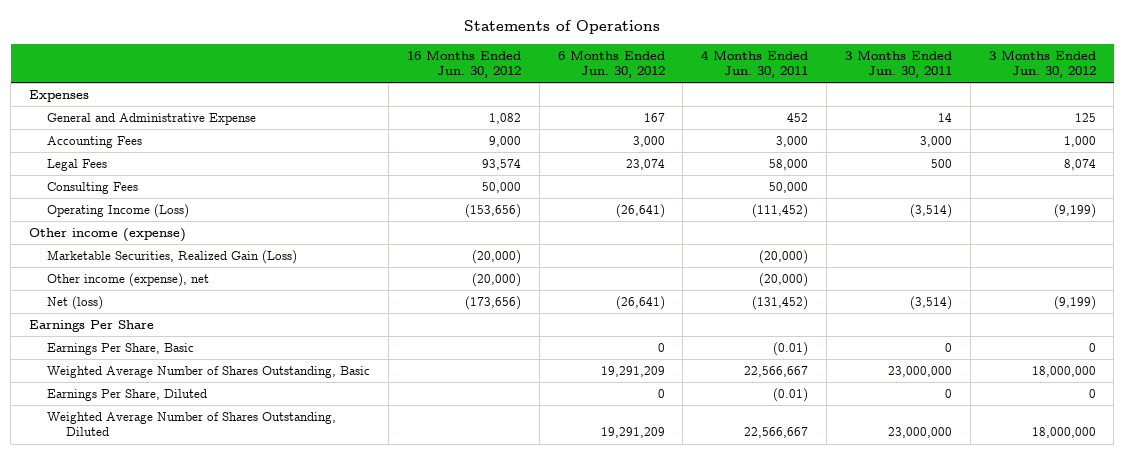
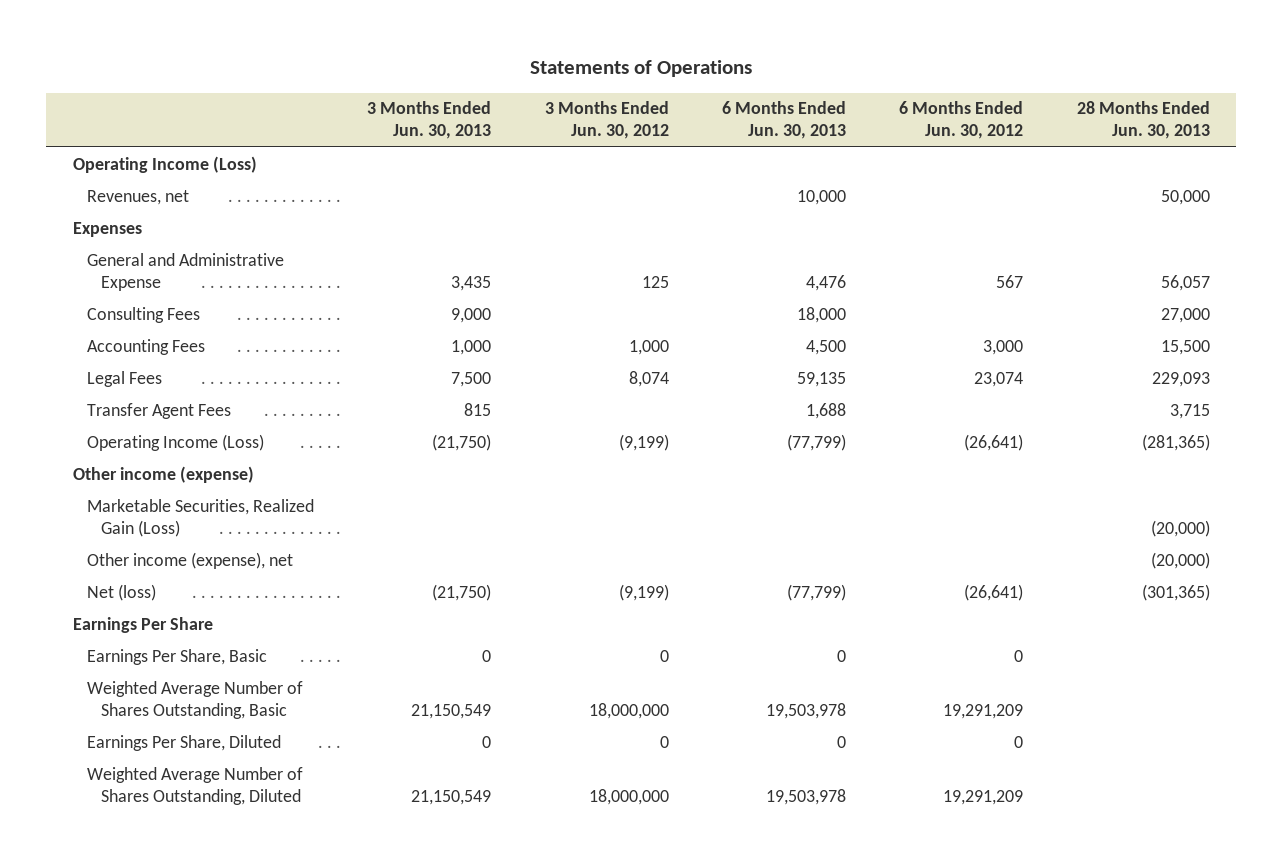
[406,49,521,79] 16 Months Ended Jun. 30, 2012 -> none
[701,49,809,79] 4 Months Ended Jun. 30, 2011 -> none
[844,49,952,79] 3 Months Ended Jun. 30, 2011 -> none
none -> [367,101,492,140] 3 Months Ended Jun. 30, 2013
none -> [721,101,846,140] 6 Months Ended Jun. 30, 2013
none -> [1076,101,1210,140] 28 Months Ended Jun. 30, 2013
none -> [72,155,257,173] Operating Income (Loss)
none -> [87,189,190,205] Revenues, net
[643,113,665,123] 167 -> [996,274,1024,288] 567
[47,182,139,195] Consulting Fees -> [87,306,201,323] Consulting Fees
none -> [87,402,232,419] Transfer Agent Fees

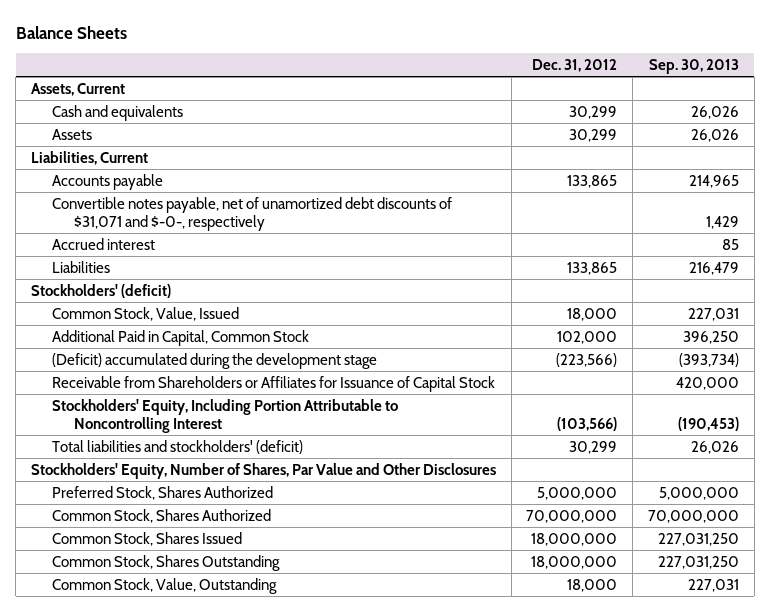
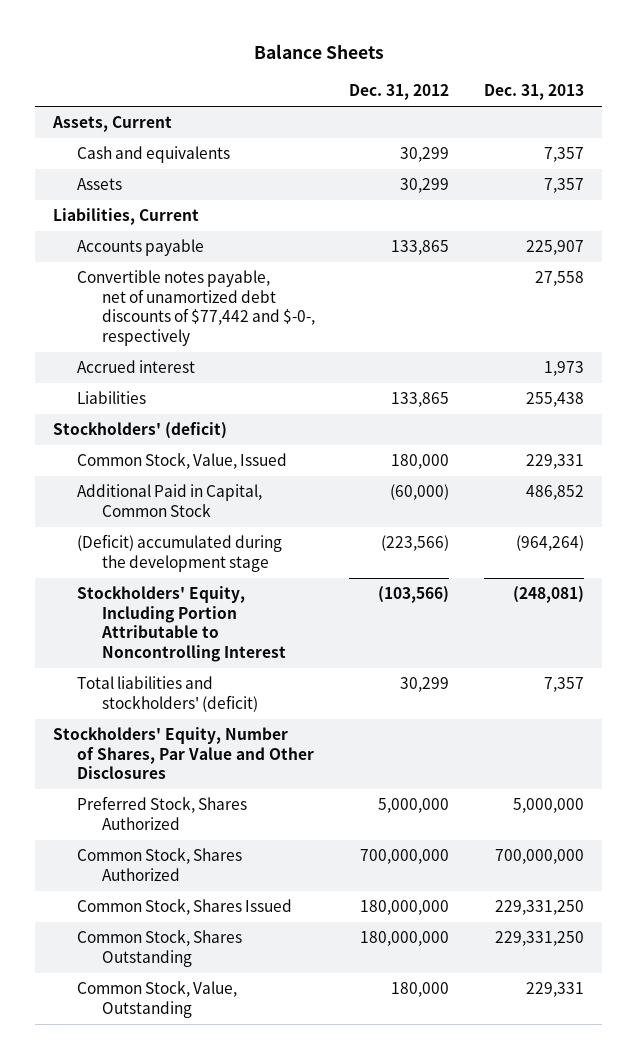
[648,59,739,75] Sep. 30, 2013 -> none
none -> [484,83,585,100] Dec. 31, 2013
[52,196,453,232] Convertible notes payable, net of unamortized debt discounts of $31,071 and $-0-, respectively -> [77,270,315,346] Convertible notes payable, net of unamortized debt discounts of $77,442 and $-0-, respectively
[567,307,618,321] 18,000 -> [391,454,450,470] 180,000
[557,330,618,344] 102,000 -> [390,484,450,501] (60,000)
[52,375,496,392] Receivable from Shareholders or Affiliates for Issuance of Capital Stock -> none
[526,509,618,523] 70,000,000 -> [360,849,450,865] 700,000,000
[531,532,618,546] 18,000,000 -> [360,900,450,916] 180,000,000
[531,555,618,569] 18,000,000 -> [360,931,450,947] 180,000,000
[567,578,618,592] 18,000 -> [391,982,450,998] 180,000

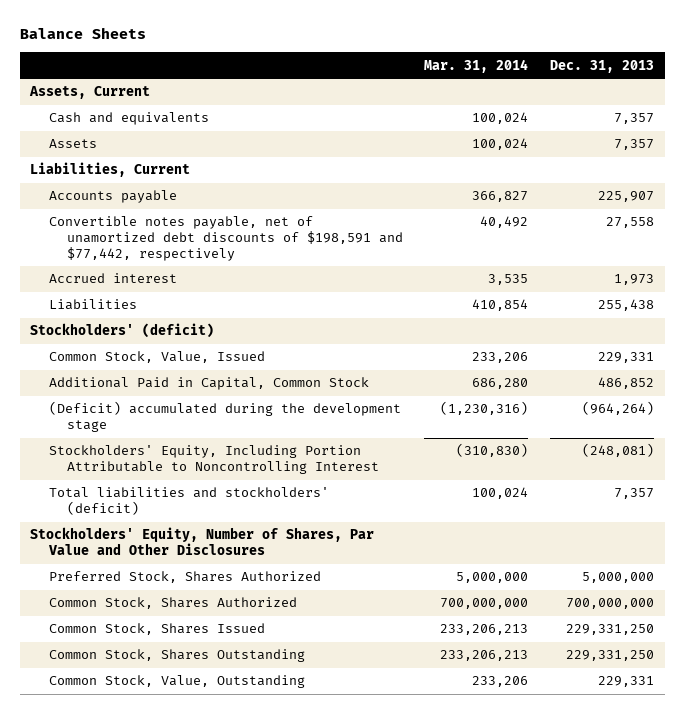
[349,83,450,100] Dec. 31, 2012 -> none
none -> [424,58,529,73] Mar. 31, 2014
[77,270,315,346] Convertible notes payable, net of unamortized debt discounts of $77,442 and $-0-, respectively -> [48,216,403,261] Convertible notes payable, net of unamortized debt discounts of $198,591 and $77,442, respectively

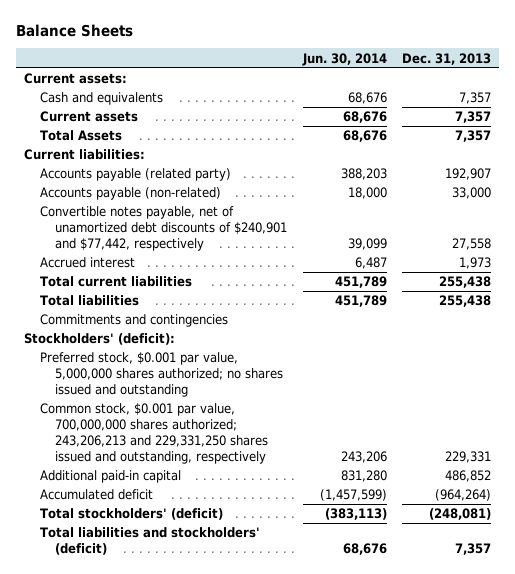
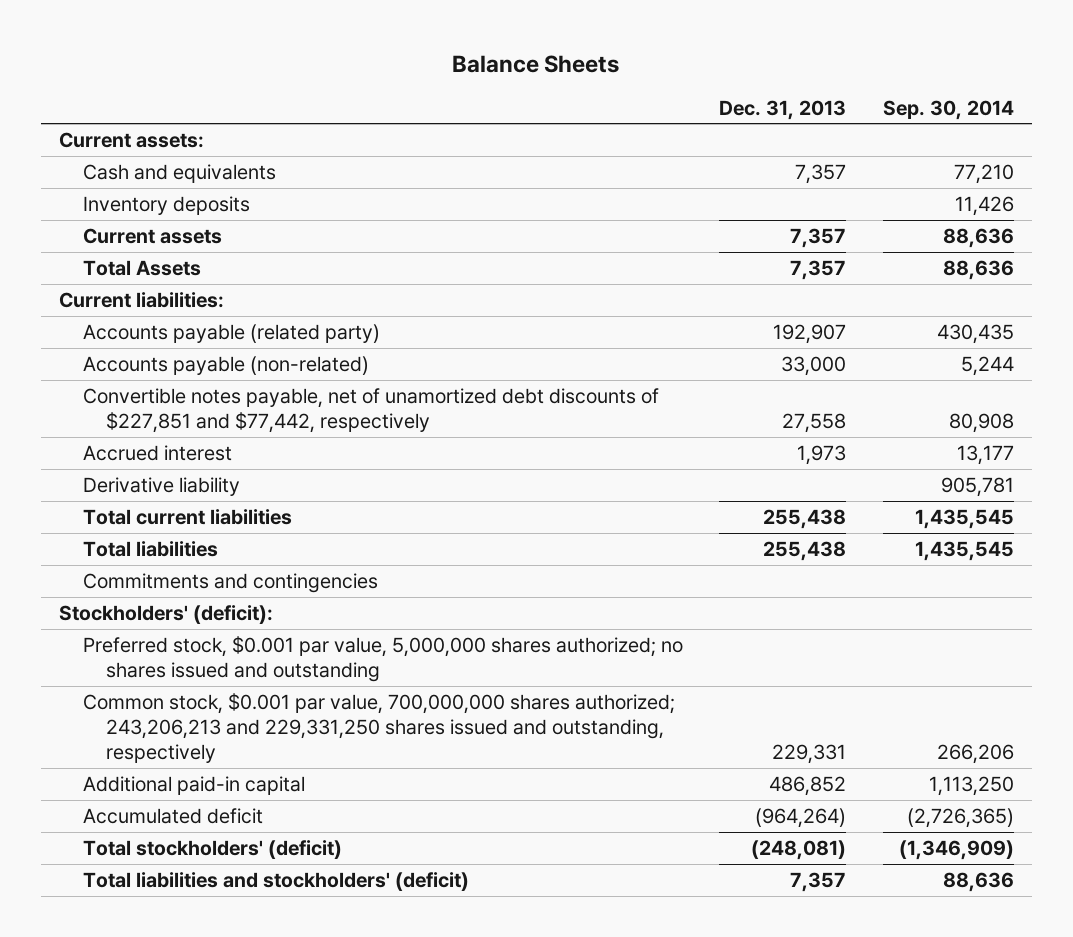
[301,52,387,66] Jun. 30, 2014 -> none
none -> [882,99,1014,120] Sep. 30, 2014
none -> [82,195,250,215] Inventory deposits
[39,206,288,251] Convertible notes payable, net of unamortized debt discounts of $240,901 and $77,442, respectively -> [82,387,659,433] Convertible notes payable, net of unamortized debt discounts of $227,851 and $77,442, respectively
none -> [82,476,240,496] Derivative liability

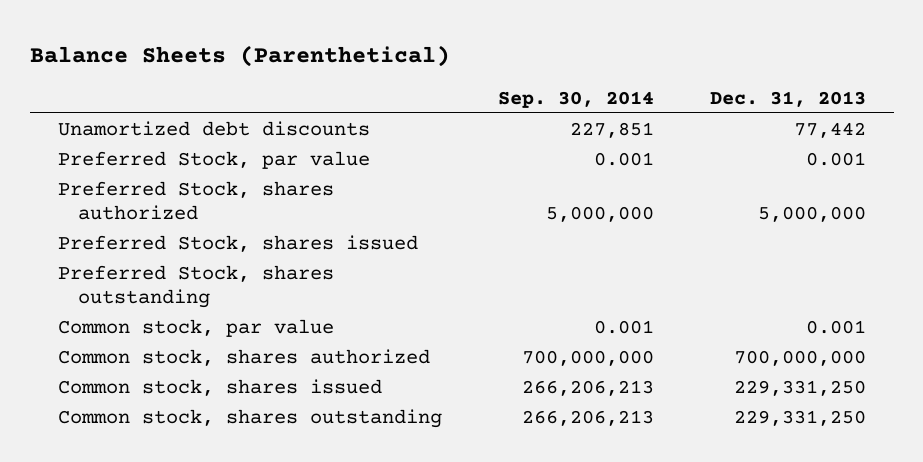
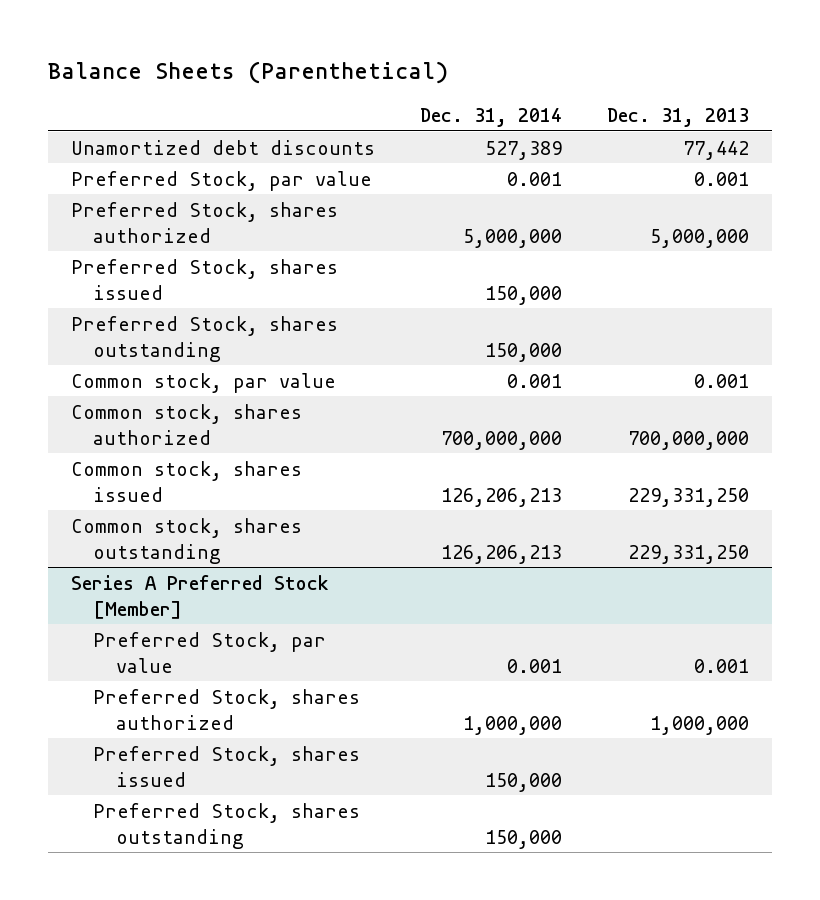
[497,90,654,108] Sep. 30, 2014 -> none
none -> [419,108,562,128] Dec. 31, 2014
none -> [70,574,329,619] Series A Preferred Stock [Member]
none -> [93,631,327,673] Preferred Stock, par value
none -> [93,688,361,730] Preferred Stock, shares authorized
none -> [93,745,361,787] Preferred Stock, shares issued
none -> [93,802,361,849] Preferred Stock, shares outstanding

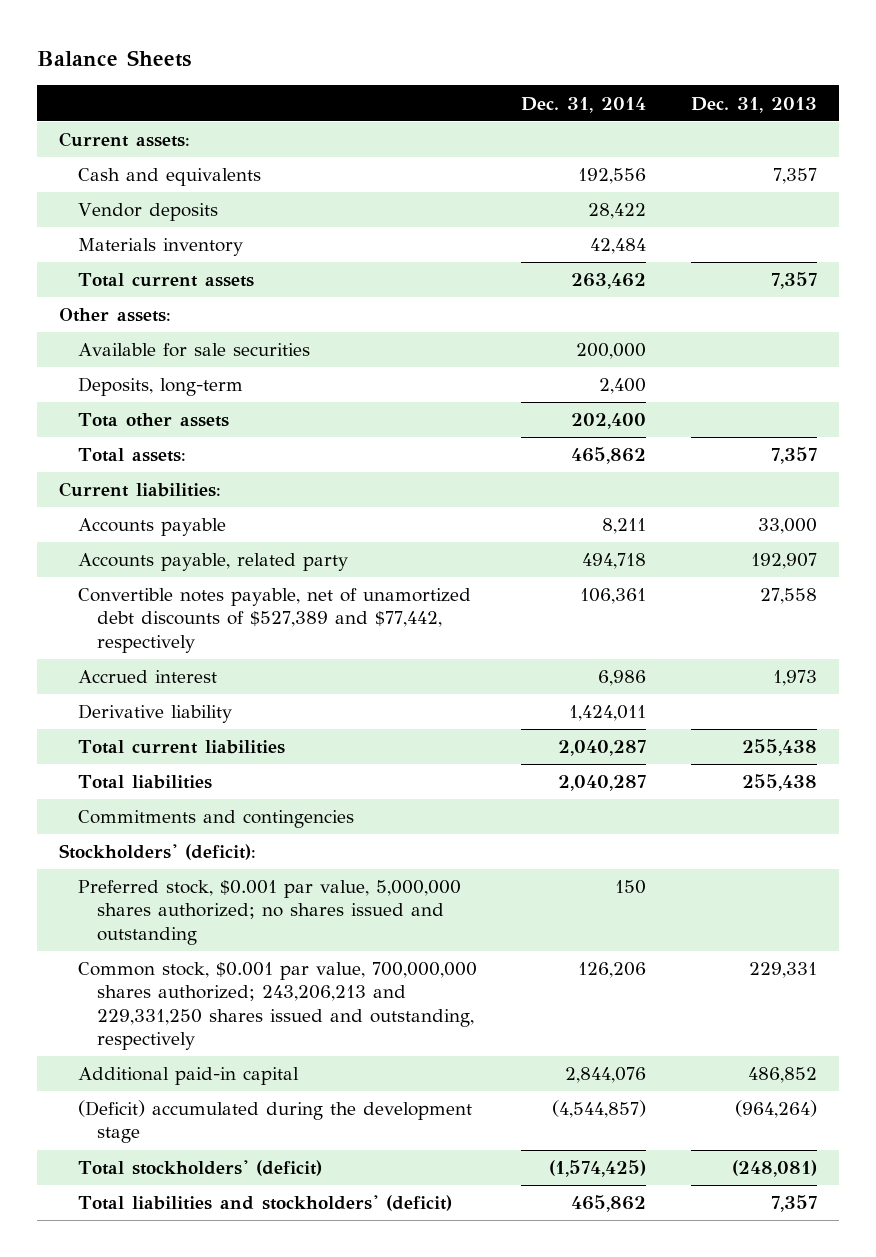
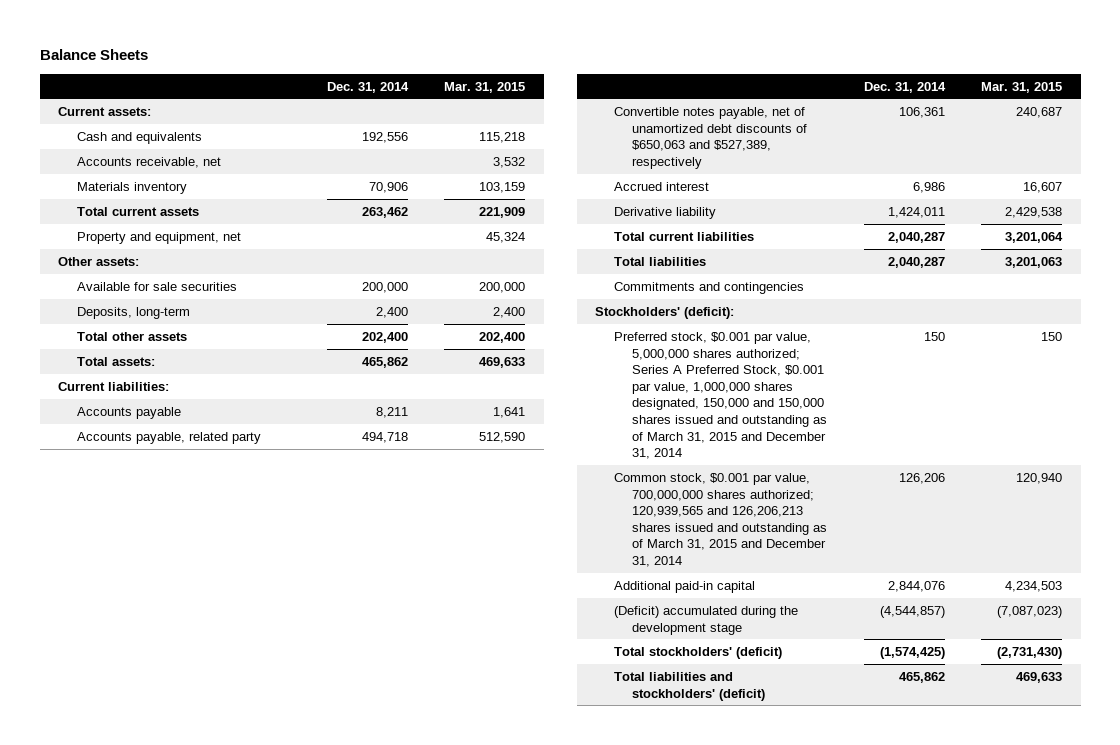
[690,96,817,113] Dec. 31, 2013 -> none
none -> [444,81,526,93] Mar. 31, 2015
[78,203,219,222] Vendor deposits -> none
none -> [76,156,221,168] Accounts receivable, net
[590,238,647,255] 42,484 -> [368,181,408,193] 70,906
none -> [76,231,241,244] Property and equipment, net
[78,413,230,428] Tota other assets -> [76,331,187,341] Total other assets
[78,588,472,653] Convertible notes payable, net of unamortized debt discounts of $527,389 and $77,442, respectively -> [613,106,807,169] Convertible notes payable, net of unamortized debt discounts of $650,063 and $527,389, respectively
[78,880,462,945] Preferred stock, $0.001 par value, 5,000,000 shares authorized; no shares issued and outstanding -> [613,331,827,460] Preferred stock, $0.001 par value, 5,000,000 shares authorized; Series A Preferred Stock, $0.001 par value, 1,000,000 shares designated, 150,000 and 150,000 shares issued and outstanding as of March 31, 2015 and December 31, 2014
[78,962,478,1050] Common stock, $0.001 par value, 700,000,000 shares authorized; 243,206,213 and 229,331,250 shares issued and outstanding, respectively -> [613,472,827,568] Common stock, $0.001 par value, 700,000,000 shares authorized; 120,939,565 and 126,206,213 shares issued and outstanding as of March 31, 2015 and December 31, 2014

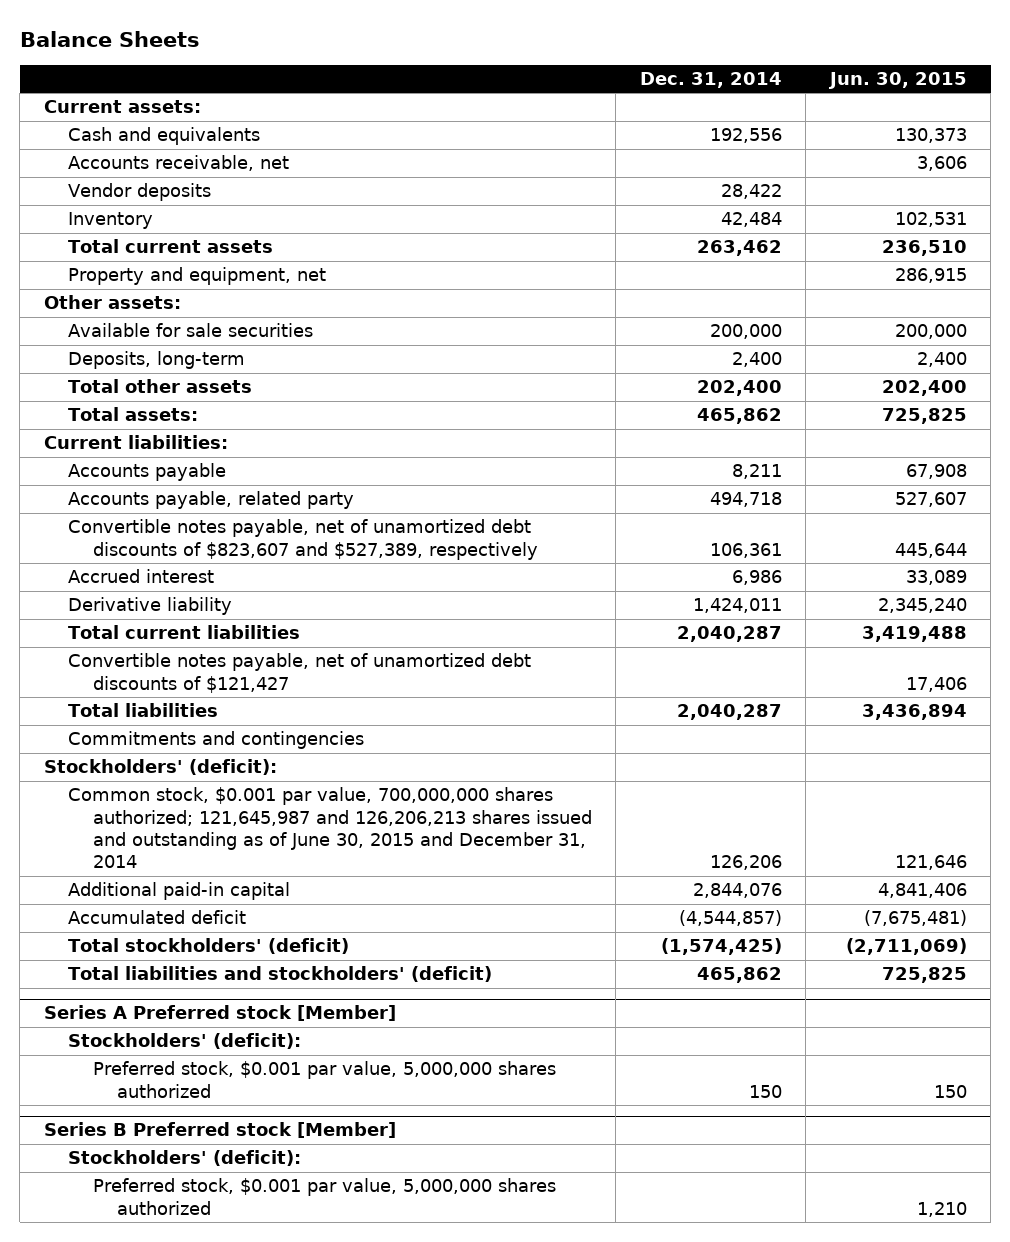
[444,81,526,93] Mar. 31, 2015 -> none
none -> [827,71,967,89] Jun. 30, 2015
none -> [68,183,212,202] Vendor deposits
[76,181,187,194] Materials inventory -> [68,212,154,230] Inventory
[368,181,408,193] 70,906 -> [720,212,782,228] 42,484
[613,106,807,169] Convertible notes payable, net of unamortized debt discounts of $650,063 and $527,389, respectively -> [68,519,538,560] Convertible notes payable, net of unamortized debt discounts of $823,607 and $527,389, respectively
none -> [68,653,532,693] Convertible notes payable, net of unamortized debt discounts of $121,427
[613,331,827,460] Preferred stock, $0.001 par value, 5,000,000 shares authorized; Series A Preferred Stock, $0.001 par value, 1,000,000 shares designated, 150,000 and 150,000 shares issued and outstanding as of March 31, 2015 and December 31, 2014 -> none
[613,472,827,568] Common stock, $0.001 par value, 700,000,000 shares authorized; 120,939,565 and 126,206,213 shares issued and outstanding as of March 31, 2015 and December 31, 2014 -> [68,787,592,869] Common stock, $0.001 par value, 700,000,000 shares authorized; 121,645,987 and 126,206,213 shares issued and outstanding as of June 30, 2015 and December 31, 2014
[613,605,798,635] (Deficit) accumulated during the development stage -> [68,910,247,925] Accumulated deficit
none -> [43,1005,396,1022] Series A Preferred stock [Member]
none -> [68,1033,302,1050] Stockholders' (deficit):
none -> [92,1061,556,1098] Preferred stock, $0.001 par value, 5,000,000 shares authorized
none -> [43,1122,396,1139] Series B Preferred stock [Member]
none -> [68,1150,302,1167] Stockholders' (deficit):
none -> [92,1178,556,1215] Preferred stock, $0.001 par value, 5,000,000 shares authorized

